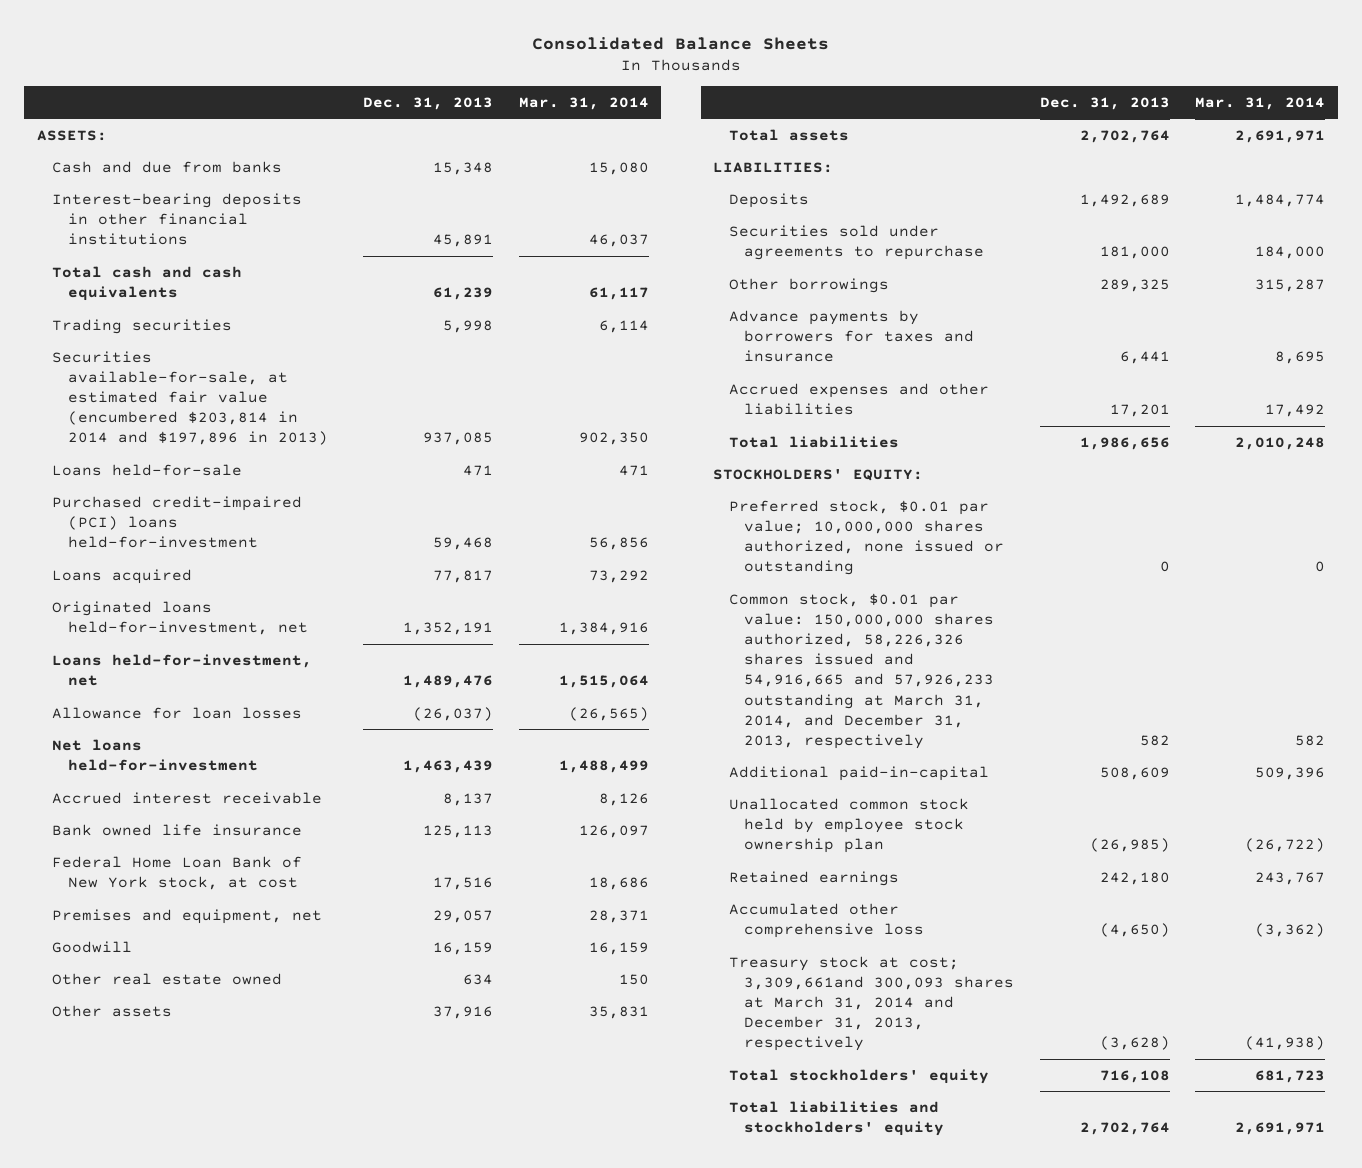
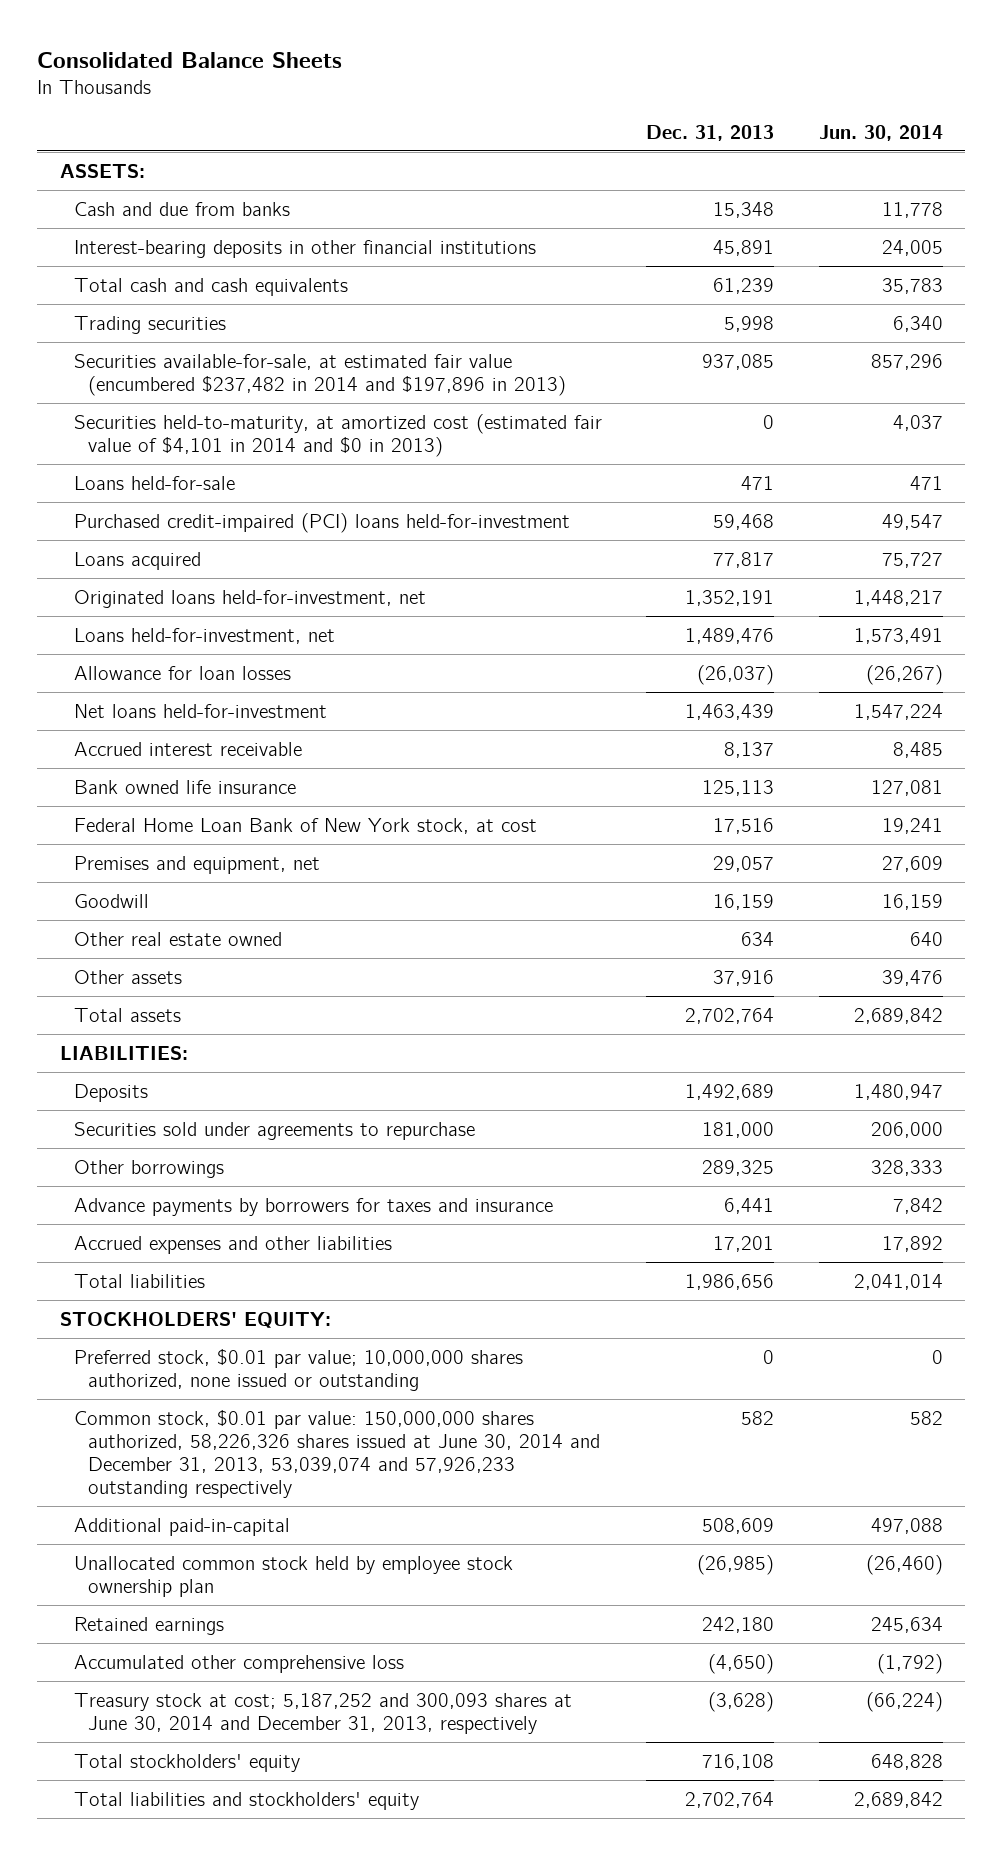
[518,96,649,110] Mar. 31, 2014 -> none
none -> [818,124,943,141] Jun. 30, 2014
[52,350,329,446] Securities available-for-sale, at estimated fair value (encumbered $203,814 in 2014 and $197,896 in 2013) -> [73,353,567,396] Securities available-for-sale, at estimated fair value (encumbered $237,482 in 2014 and $197,896 in 2013)
none -> [73,413,602,457] Securities held-to-maturity, at amortized cost (estimated fair value of $4,101 in 2014 and $0 in 2013)
[728,592,995,749] Common stock, $0.01 par value: 150,000,000 shares authorized, 58,226,326 shares issued and 54,916,665 and 57,926,233 outstanding at March 31, 2014, and December 31, 2013, respectively -> [73,1409,601,1498] Common stock, $0.01 par value: 150,000,000 shares authorized, 58,226,326 shares issued at June 30, 2014 and December 31, 2013, 53,039,074 and 57,926,233 outstanding respectively
[728,955,1015,1052] Treasury stock at cost; 3,309,661and 300,093 shares at March 31, 2014 and December 31, 2013, respectively -> [73,1692,572,1734] Treasury stock at cost; 5,187,252 and 300,093 shares at June 30, 2014 and December 31, 2013, respectively

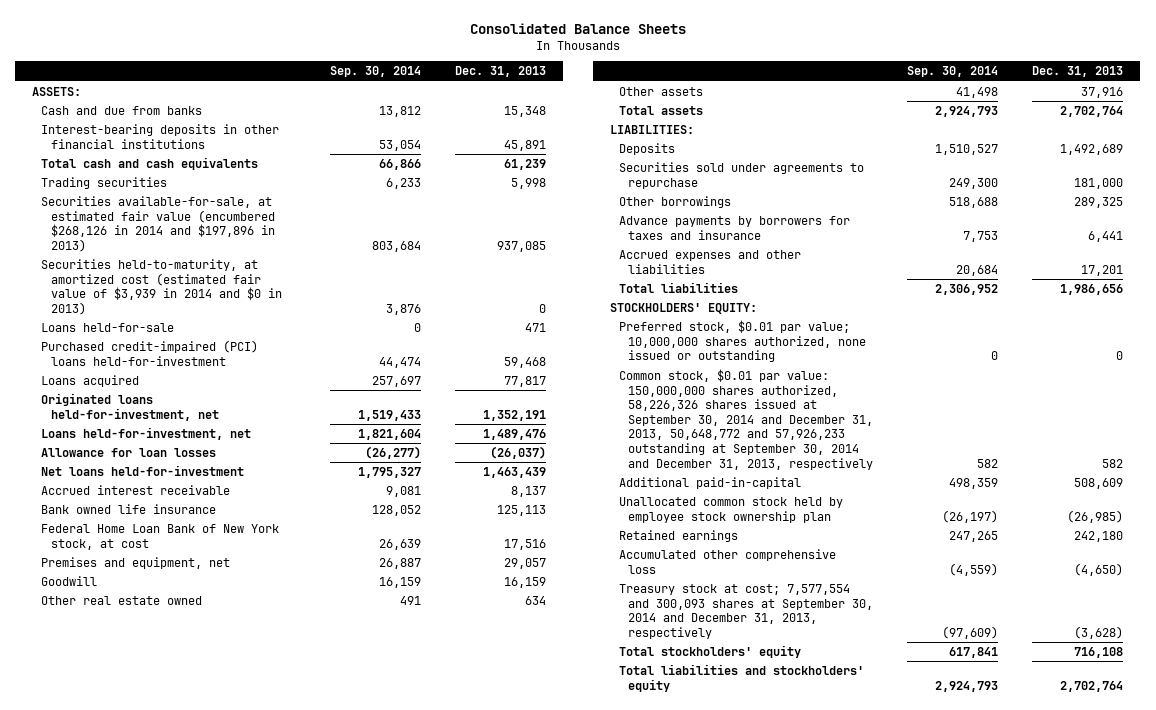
[818,124,943,141] Jun. 30, 2014 -> none
none -> [329,66,421,78] Sep. 30, 2014
[73,353,567,396] Securities available-for-sale, at estimated fair value (encumbered $237,482 in 2014 and $197,896 in 2013) -> [41,195,275,252] Securities available-for-sale, at estimated fair value (encumbered $268,126 in 2014 and $197,896 in 2013)
[73,413,602,457] Securities held-to-maturity, at amortized cost (estimated fair value of $4,101 in 2014 and $0 in 2013) -> [41,258,282,315] Securities held-to-maturity, at amortized cost (estimated fair value of $3,939 in 2014 and $0 in 2013)
[73,1409,601,1498] Common stock, $0.01 par value: 150,000,000 shares authorized, 58,226,326 shares issued at June 30, 2014 and December 31, 2013, 53,039,074 and 57,926,233 outstanding respectively -> [619,368,874,470] Common stock, $0.01 par value: 150,000,000 shares authorized, 58,226,326 shares issued at September 30, 2014 and December 31, 2013, 50,648,772 and 57,926,233 outstanding at September 30, 2014 and December 31, 2013, respectively
[73,1692,572,1734] Treasury stock at cost; 5,187,252 and 300,093 shares at June 30, 2014 and December 31, 2013, respectively -> [619,583,874,639] Treasury stock at cost; 7,577,554 and 300,093 shares at September 30, 2014 and December 31, 2013, respectively

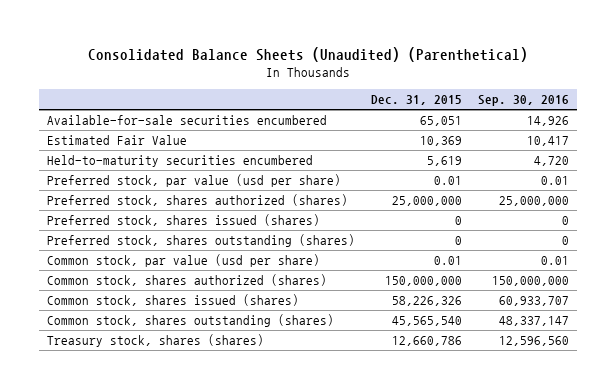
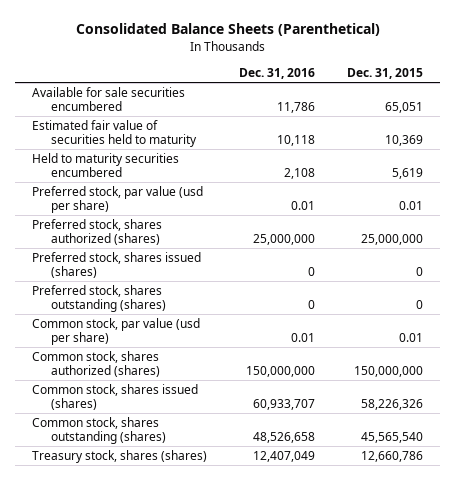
[88,46,529,62] Consolidated Balance Sheets (Unaudited) (Parenthetical) -> [75,23,380,37] Consolidated Balance Sheets (Parenthetical)
[478,95,570,107] Sep. 30, 2016 -> none
none -> [239,68,316,80] Dec. 31, 2016
[47,115,328,126] Available-for-sale securities encumbered -> [31,86,185,112] Available for sale securities encumbered
[47,135,188,146] Estimated Fair Value -> [31,119,197,148] Estimated fair value of securities held to maturity
[47,155,314,168] Held-to-maturity securities encumbered -> [31,152,179,178] Held to maturity securities encumbered

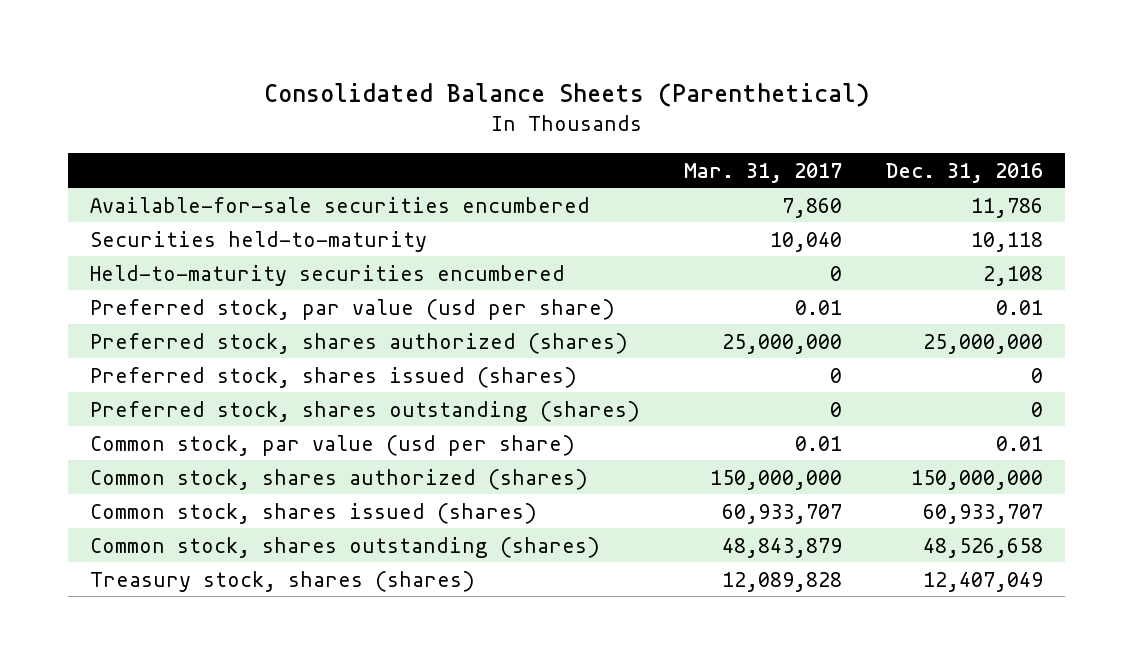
[347,68,424,80] Dec. 31, 2015 -> none
none -> [684,162,843,183] Mar. 31, 2017
[31,86,185,112] Available for sale securities encumbered -> [90,196,591,213] Available-for-sale securities encumbered
[31,119,197,148] Estimated fair value of securities held to maturity -> [90,230,428,252] Securities held-to-maturity
[31,152,179,178] Held to maturity securities encumbered -> [90,264,566,286] Held-to-maturity securities encumbered

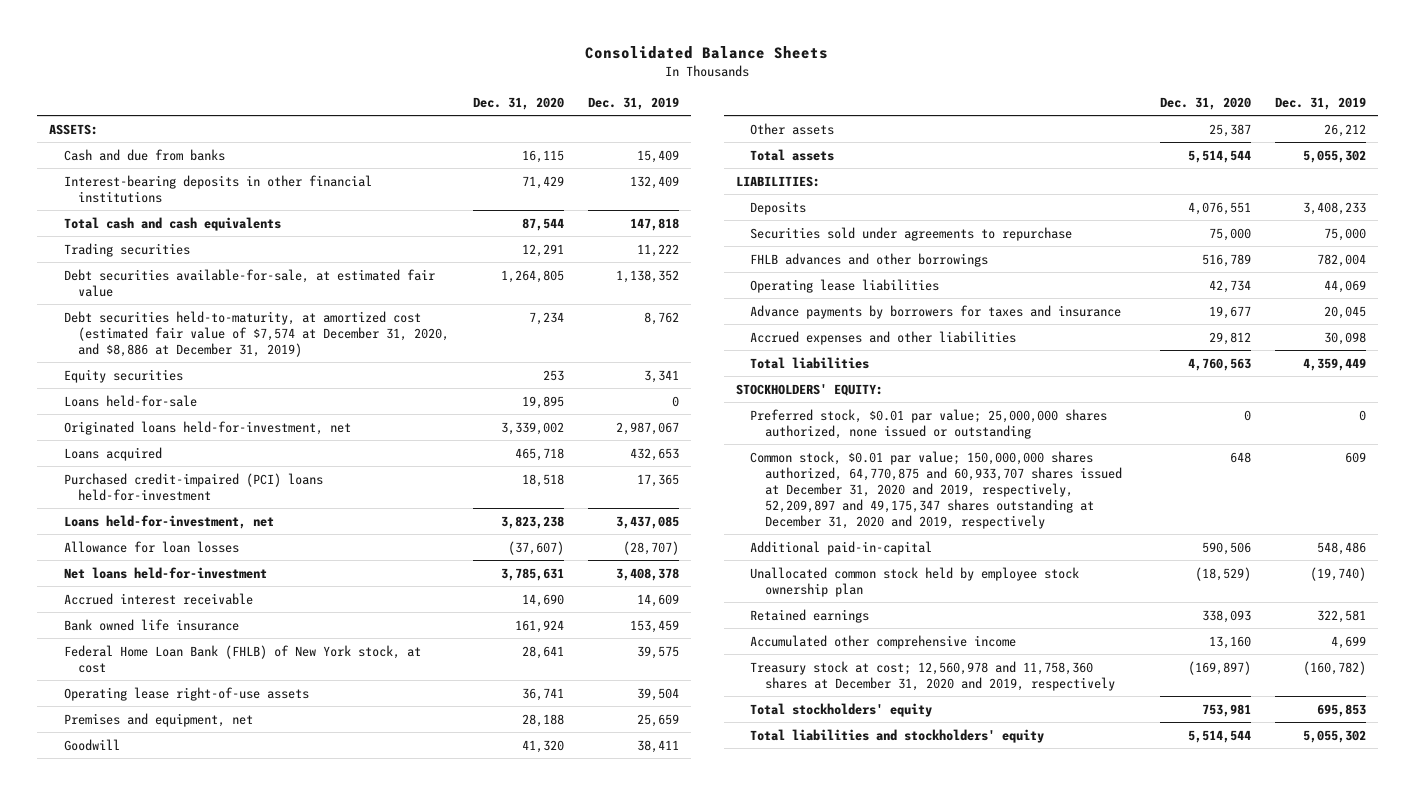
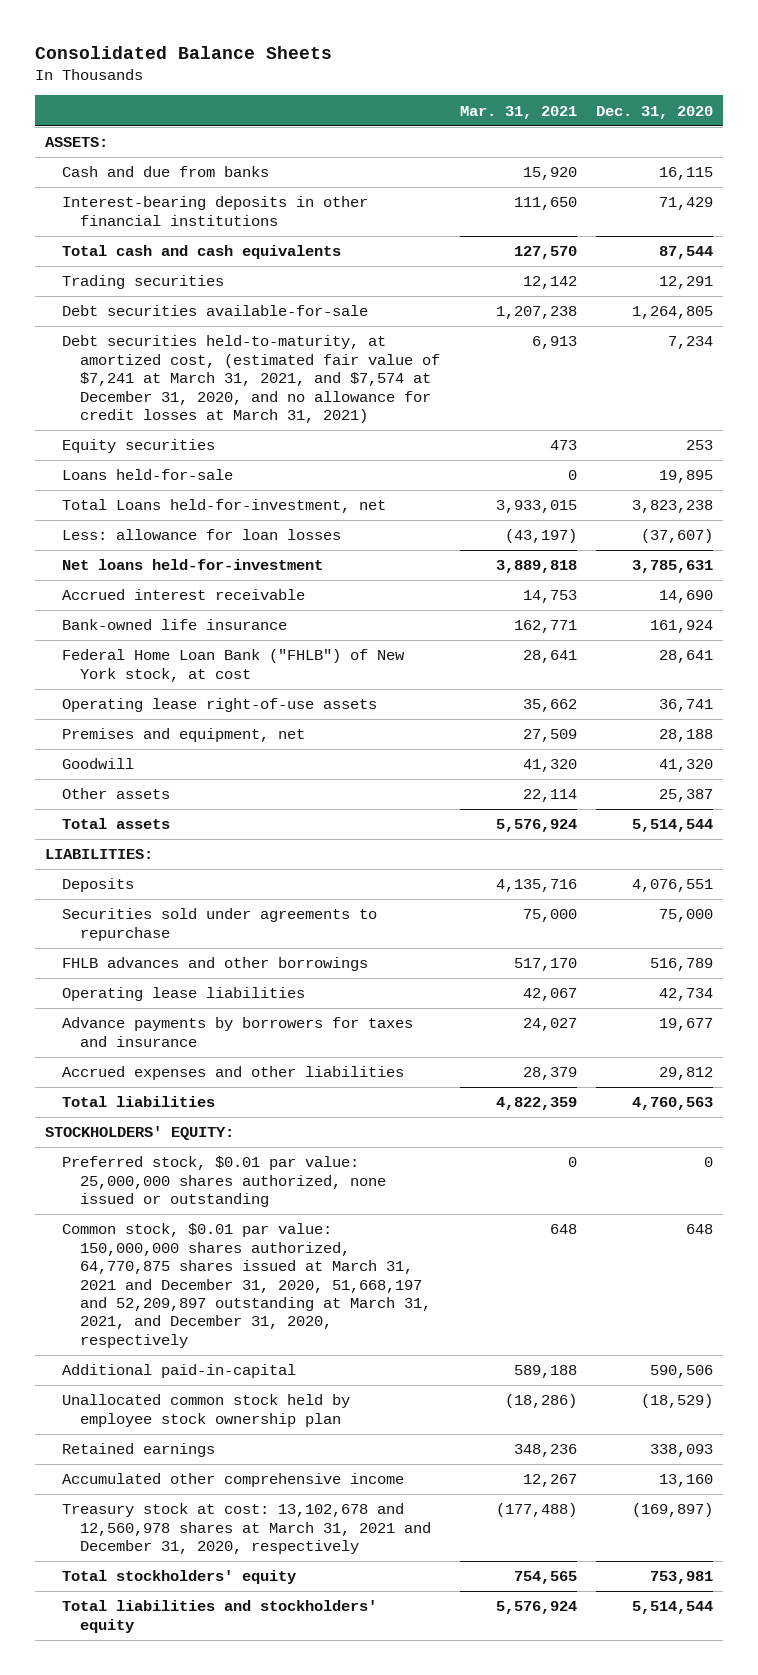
[587,96,679,110] Dec. 31, 2019 -> none
none -> [459,105,577,119] Mar. 31, 2021
[63,268,435,297] Debt securities available-for-sale, at estimated fair value -> [62,305,369,317] Debt securities available-for-sale
[63,310,450,357] Debt securities held-to-maturity, at amortized cost (estimated fair value of $7,574 at December 31, 2020, and $8,886 at December 31, 2019) -> [62,335,440,423] Debt securities held-to-maturity, at amortized cost, (estimated fair value of $7,241 at March 31, 2021, and $7,574 at December 31, 2020, and no allowance for credit losses at March 31, 2021)
[63,420,351,435] Originated loans held-for-investment, net -> none
[63,446,162,461] Loans acquired -> none
[63,472,323,501] Purchased credit-impaired (PCI) loans held-for-investment -> none
[63,514,274,529] Loans held-for-investment, net -> [62,499,387,514] Total Loans held-for-investment, net
[63,540,239,553] Allowance for loan losses -> [62,529,342,541] Less: allowance for loan losses
[63,618,239,631] Bank owned life insurance -> [62,619,288,631] Bank-owned life insurance
[63,644,421,673] Federal Home Loan Bank (FHLB) of New York stock, at cost -> [62,649,406,682] Federal Home Loan Bank ("FHLB") of New York stock, at cost
[750,408,1108,439] Preferred stock, $0.01 par value; 25,000,000 shares authorized, none issued or outstanding -> [62,1156,386,1208] Preferred stock, $0.01 par value: 25,000,000 shares authorized, none issued or outstanding
[750,450,1122,529] Common stock, $0.01 par value; 150,000,000 shares authorized, 64,770,875 and 60,933,707 shares issued at December 31, 2020 and 2019, respectively, 52,209,897 and 49,175,347 shares outstanding at December 31, 2020 and 2019, respectively -> [62,1223,431,1348] Common stock, $0.01 par value: 150,000,000 shares authorized, 64,770,875 shares issued at March 31, 2021 and December 31, 2020, 51,668,197 and 52,209,897 outstanding at March 31, 2021, and December 31, 2020, respectively
[750,660,1115,691] Treasury stock at cost; 12,560,978 and 11,758,360 shares at December 31, 2020 and 2019, respectively -> [62,1503,431,1555] Treasury stock at cost: 13,102,678 and 12,560,978 shares at March 31, 2021 and December 31, 2020, respectively

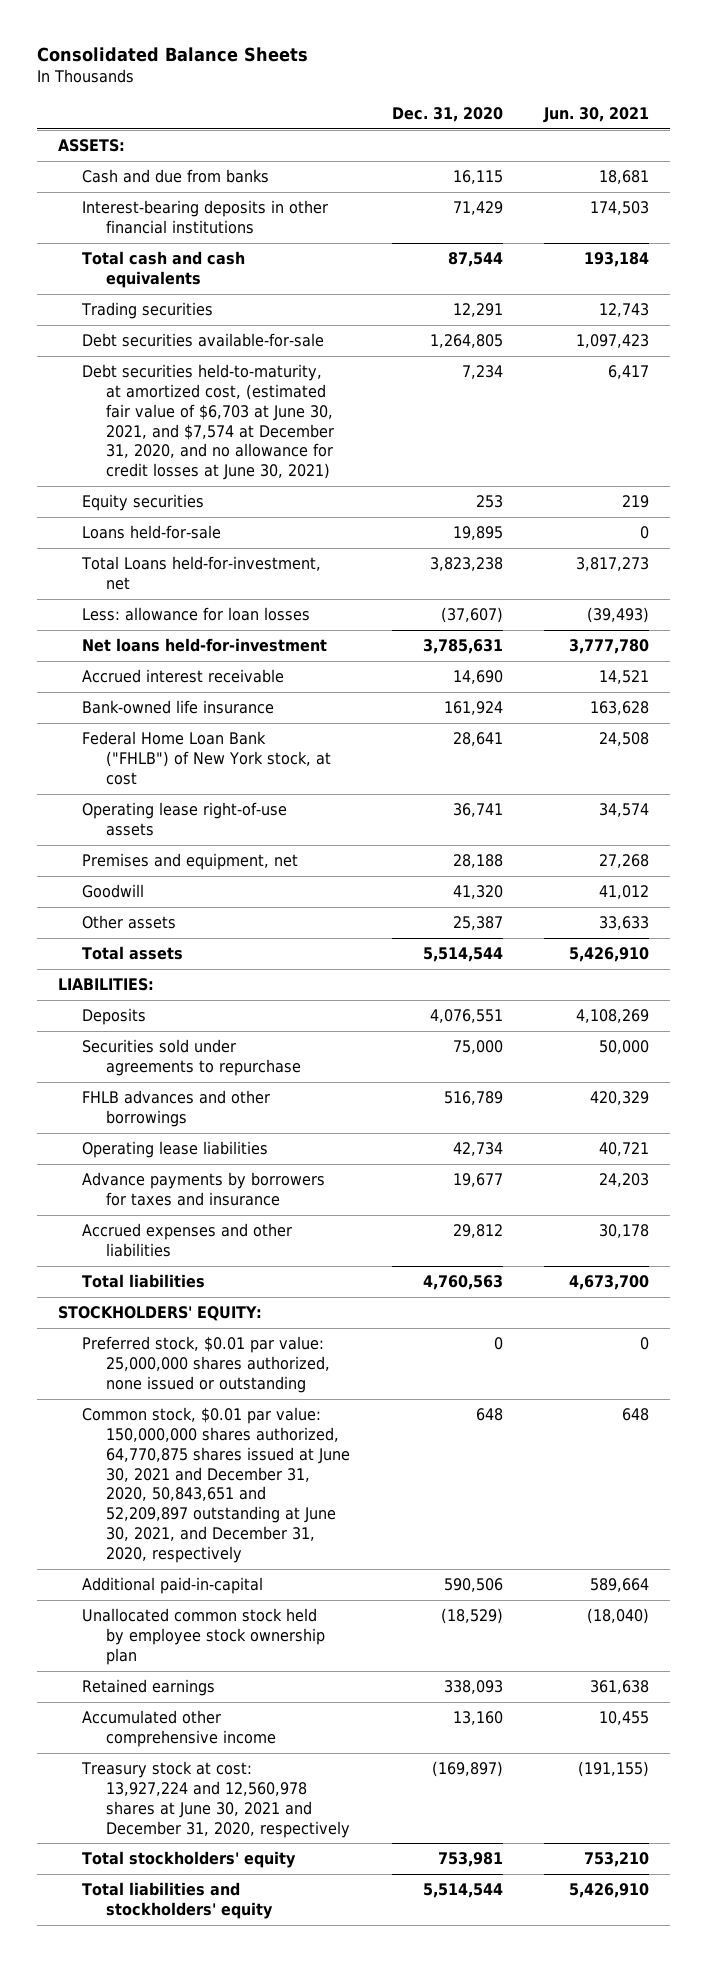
[459,105,577,119] Mar. 31, 2021 -> none
none -> [543,106,650,123] Jun. 30, 2021
[62,335,440,423] Debt securities held-to-maturity, at amortized cost, (estimated fair value of $7,241 at March 31, 2021, and $7,574 at December 31, 2020, and no allowance for credit losses at March 31, 2021) -> [82,364,334,481] Debt securities held-to-maturity, at amortized cost, (estimated fair value of $6,703 at June 30, 2021, and $7,574 at December 31, 2020, and no allowance for credit losses at June 30, 2021)
[62,1223,431,1348] Common stock, $0.01 par value: 150,000,000 shares authorized, 64,770,875 shares issued at March 31, 2021 and December 31, 2020, 51,668,197 and 52,209,897 outstanding at March 31, 2021, and December 31, 2020, respectively -> [82,1407,350,1563] Common stock, $0.01 par value: 150,000,000 shares authorized, 64,770,875 shares issued at June 30, 2021 and December 31, 2020, 50,843,651 and 52,209,897 outstanding at June 30, 2021, and December 31, 2020, respectively
[62,1503,431,1555] Treasury stock at cost: 13,102,678 and 12,560,978 shares at March 31, 2021 and December 31, 2020, respectively -> [81,1761,350,1838] Treasury stock at cost: 13,927,224 and 12,560,978 shares at June 30, 2021 and December 31, 2020, respectively

